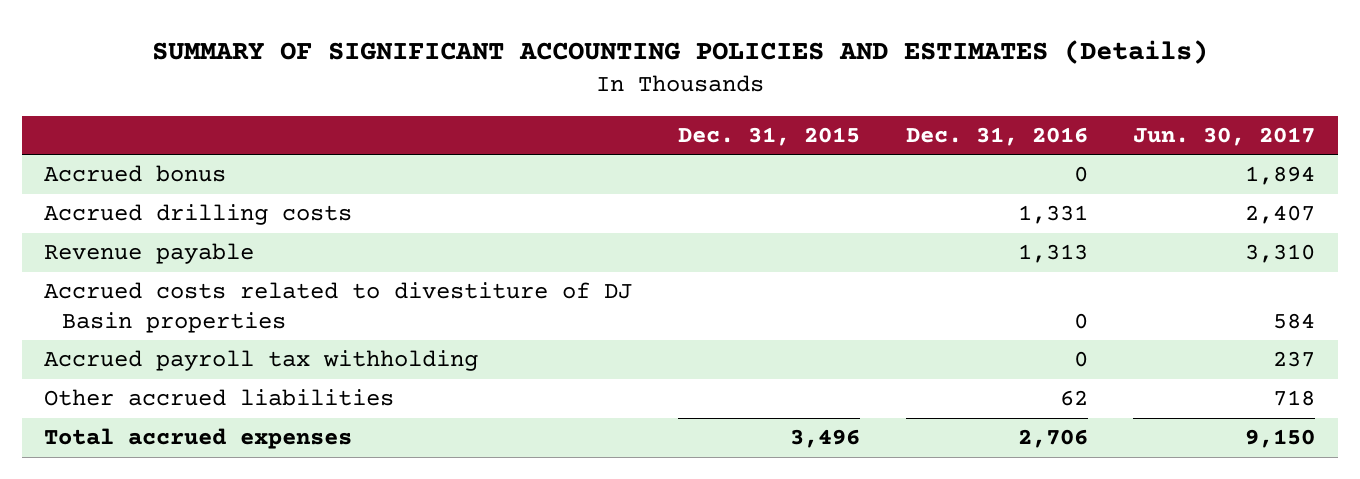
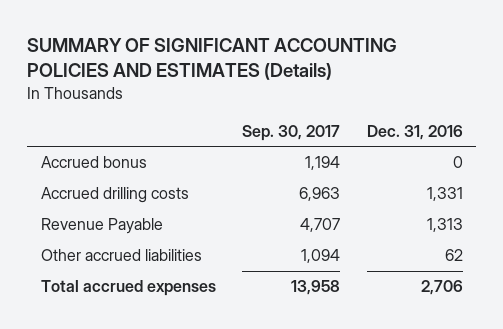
[677,126,860,146] Dec. 31, 2015 -> none
[1133,126,1316,146] Jun. 30, 2017 -> none
none -> [242,124,341,141] Sep. 30, 2017
[44,282,633,333] Accrued costs related to divestiture of DJ Basin properties -> none
[44,350,479,372] Accrued payroll tax withholding -> none
[44,243,255,265] Revenue payable -> [40,218,163,235] Revenue Payable

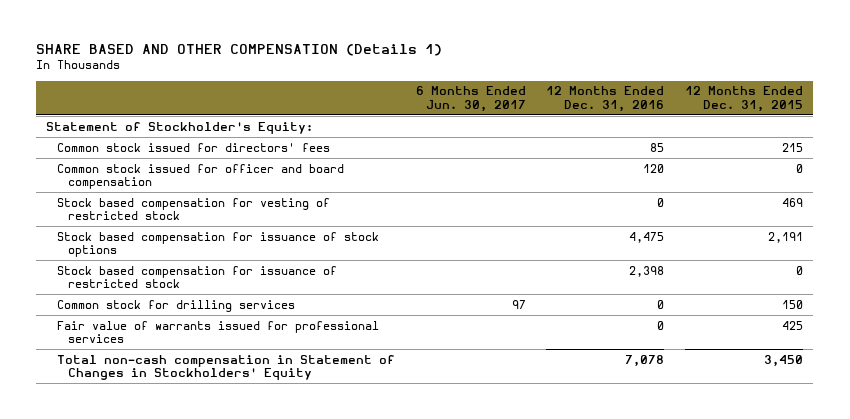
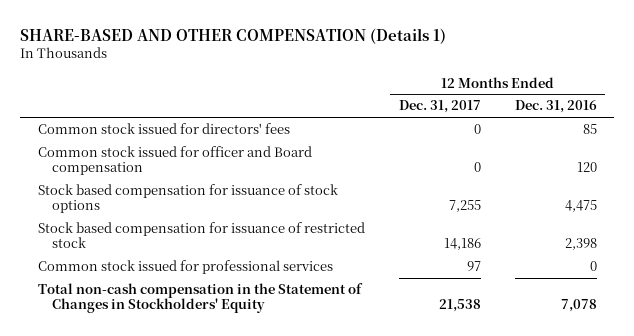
[36,43,443,56] SHARE BASED AND OTHER COMPENSATION (Details 1) -> [20,27,447,44] SHARE-BASED AND OTHER COMPENSATION (Details 1)
[415,86,526,112] 6 Months Ended Jun. 30, 2017 -> none
[685,86,804,112] 12 Months Ended Dec. 31, 2015 -> none
none -> [398,100,481,114] Dec. 31, 2017
[46,121,314,134] Statement of Stockholder's Equity: -> none
[57,197,331,221] Stock based compensation for vesting of restricted stock -> none
[57,163,345,190] Common stock issued for officer and board compensation -> [37,146,312,176] Common stock issued for officer and Board compensation
[57,320,380,344] Fair value of warrants issued for professional services -> none
[57,299,296,312] Common stock for drilling services -> [37,260,333,275] Common stock issued for professional services
[57,354,396,381] Total non-cash compensation in Statement of Changes in Stockholders' Equity -> [37,283,363,314] Total non-cash compensation in the Statement of Changes in Stockholders' Equity

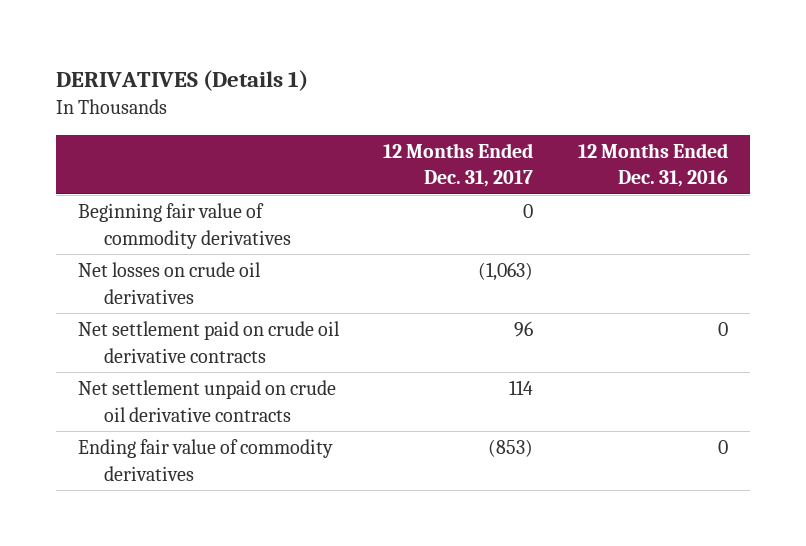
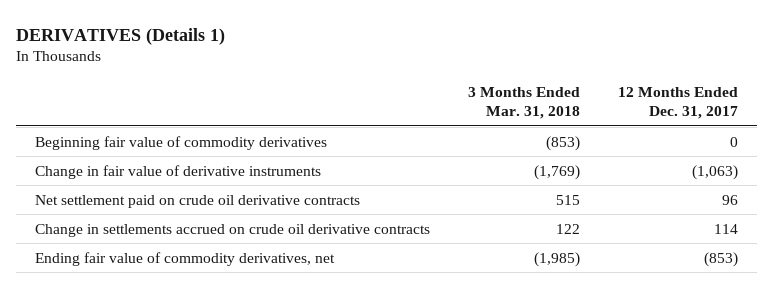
[577,143,728,188] 12 Months Ended Dec. 31, 2016 -> none
none -> [467,86,580,120] 3 Months Ended Mar. 31, 2018
[78,262,262,304] Net losses on crude oil derivatives -> [35,164,322,179] Change in fair value of derivative instruments
[78,380,337,422] Net settlement unpaid on crude oil derivative contracts -> [35,223,431,237] Change in settlements accrued on crude oil derivative contracts
[78,439,334,481] Ending fair value of commodity derivatives -> [35,251,336,266] Ending fair value of commodity derivatives, net

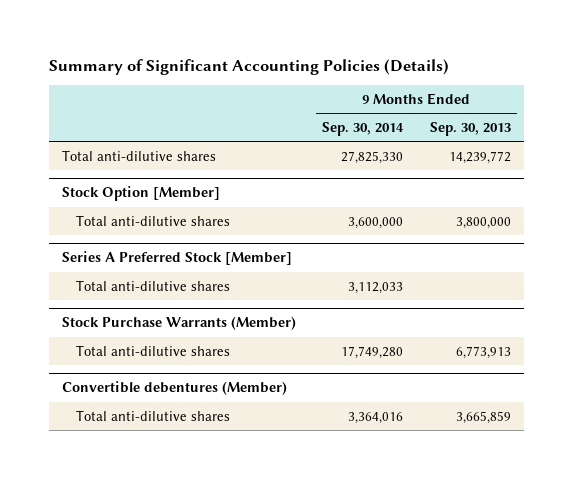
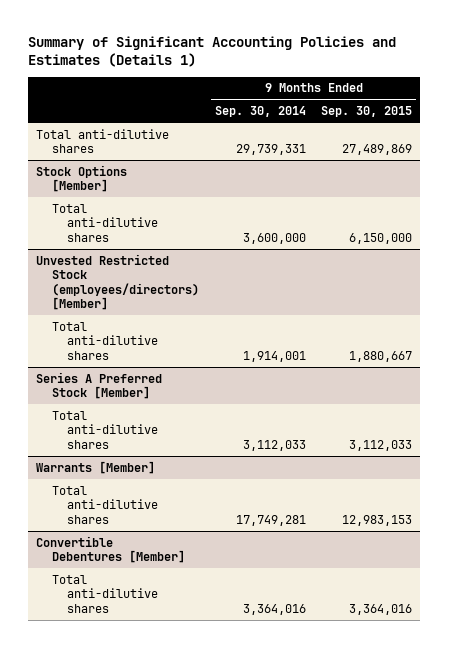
[48,58,449,75] Summary of Significant Accounting Policies (Details) -> [28,35,397,67] Summary of Significant Accounting Policies and Estimates (Details 1)
[429,121,511,136] Sep. 30, 2013 -> none
none -> [321,106,413,118] Sep. 30, 2015
[341,150,404,164] 27,825,330 -> [235,144,306,156] 29,739,331
[61,186,220,202] Stock Option [Member] -> [36,164,128,193] Stock Options [Member]
none -> [36,253,199,311] Unvested Restricted Stock (employees/directors) [Member]
none -> [51,321,159,360] Total anti-dilutive shares
[61,316,296,331] Stock Purchase Warrants (Member) -> [36,460,156,474] Warrants [Member]
[341,345,404,359] 17,749,280 -> [235,514,306,526] 17,749,281
[61,381,287,396] Convertible debentures (Member) -> [36,535,185,564] Convertible Debentures [Member]

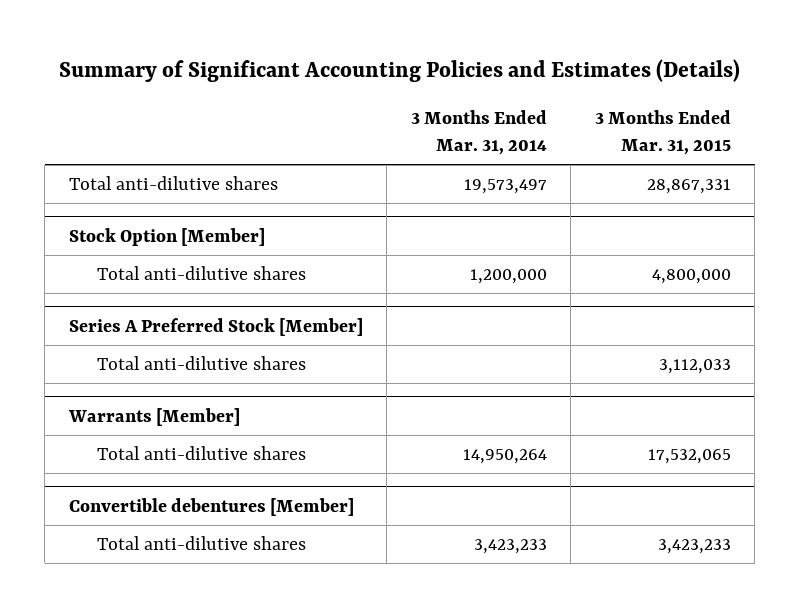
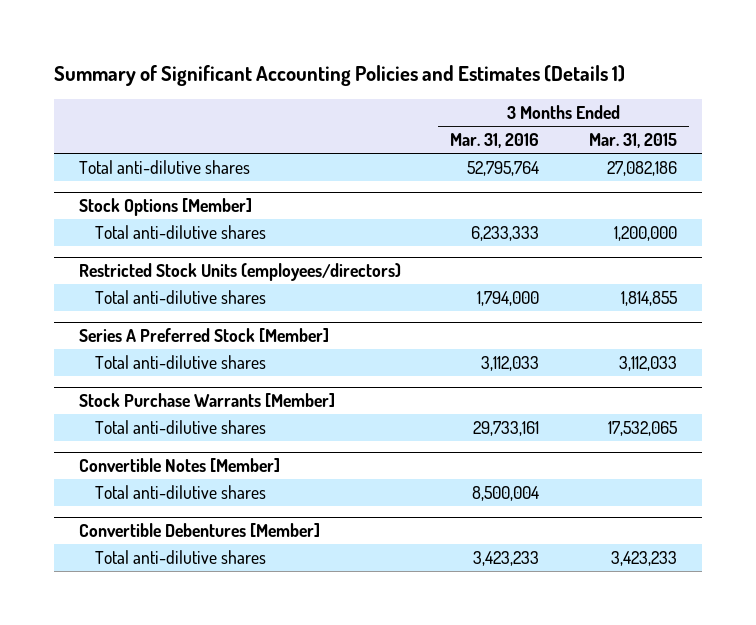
[58,59,740,83] Summary of Significant Accounting Policies and Estimates (Details) -> [53,65,625,87] Summary of Significant Accounting Policies and Estimates (Details 1)
[410,109,547,156] 3 Months Ended Mar. 31, 2014 -> none
none -> [450,133,540,149] Mar. 31, 2016
[646,179,731,195] 28,867,331 -> [607,160,678,176] 27,082,186
[68,227,265,246] Stock Option [Member] -> [78,198,252,217] Stock Options [Member]
[651,269,731,285] 4,800,000 -> [614,225,678,241] 1,200,000
none -> [78,263,401,282] Restricted Stock Units (employees/directors)
none -> [94,289,266,304] Total anti-dilutive shares
[67,407,240,426] Warrants [Member] -> [78,393,335,408] Stock Purchase Warrants [Member]
none -> [78,458,280,473] Convertible Notes [Member]
none -> [94,484,266,499] Total anti-dilutive shares
[68,497,354,516] Convertible debentures [Member] -> [78,523,320,538] Convertible Debentures [Member]

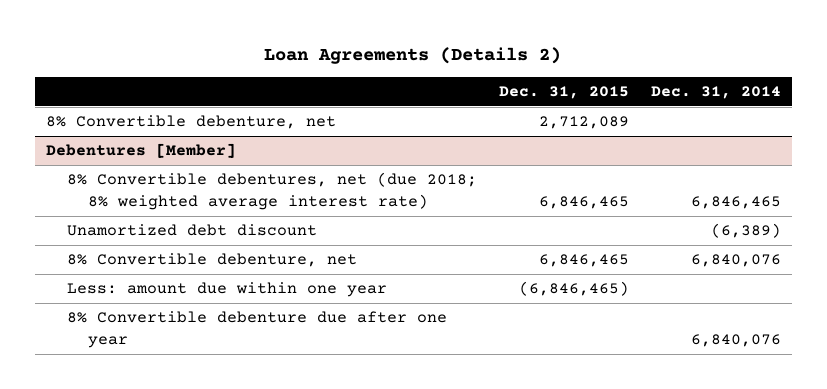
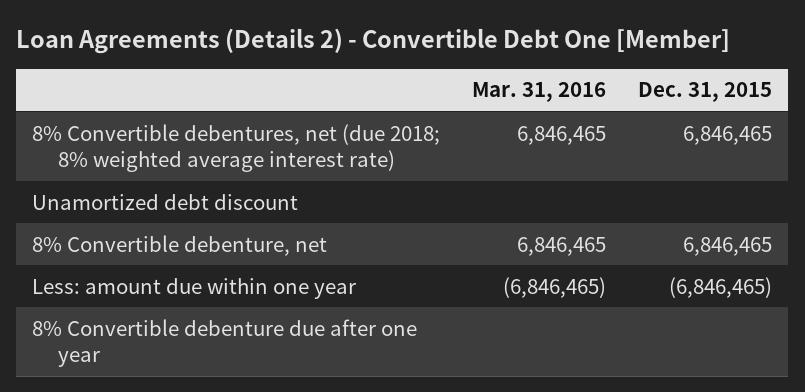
[264,47,562,65] Loan Agreements (Details 2) -> [16,28,731,55] Loan Agreements (Details 2) - Convertible Debt One [Member]
[650,86,781,100] Dec. 31, 2014 -> none
none -> [472,82,607,103] Mar. 31, 2016
[45,115,336,130] 8% Convertible debenture, net -> none
[45,143,236,159] Debentures [Member] -> none

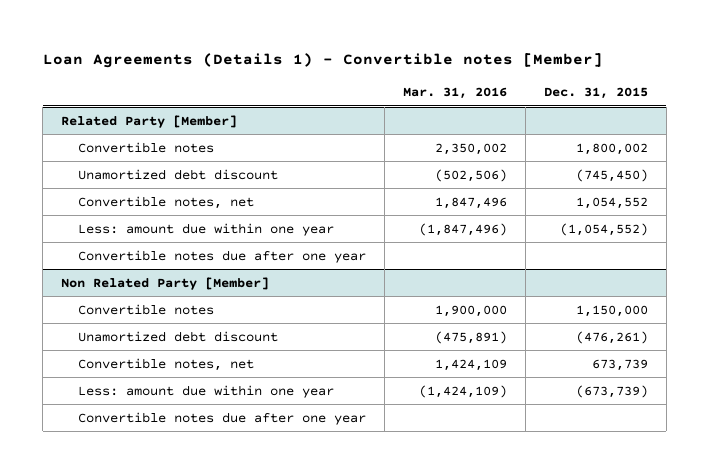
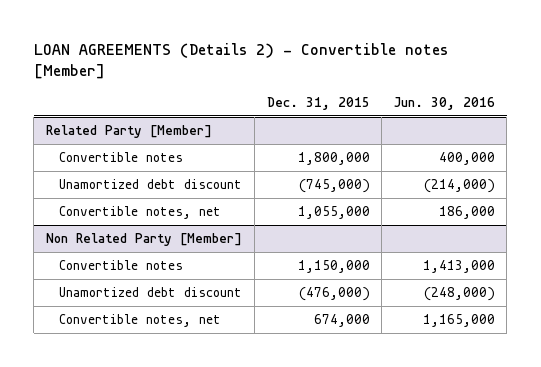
[42,53,603,69] Loan Agreements (Details 1) - Convertible notes [Member] -> [33,42,448,79] LOAN AGREEMENTS (Details 2) - Convertible notes [Member]
[402,87,507,100] Mar. 31, 2016 -> none
none -> [393,97,495,111] Jun. 30, 2016
[77,222,334,236] Less: amount due within one year -> none
[77,249,366,263] Convertible notes due after one year -> none
[575,142,648,155] 1,800,002 -> [297,151,370,165] 1,800,000
[575,168,648,182] (745,450) -> [298,178,370,193] (745,000)
[575,196,648,209] 1,054,552 -> [297,205,370,219] 1,055,000
[77,384,334,398] Less: amount due within one year -> none
[77,411,366,425] Convertible notes due after one year -> none
[575,330,648,344] (476,261) -> [298,286,370,301] (476,000)
[591,358,648,371] 673,739 -> [313,313,370,327] 674,000

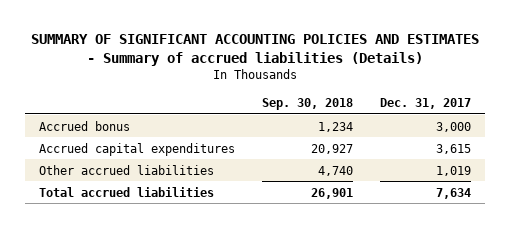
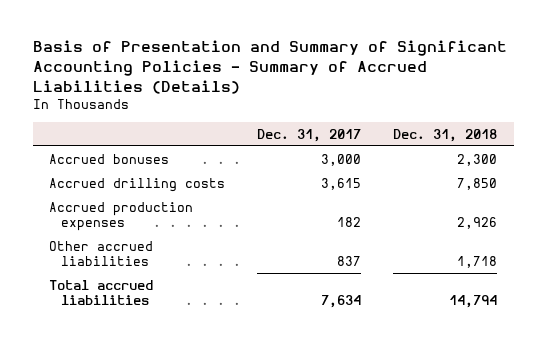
[31,34,480,67] SUMMARY OF SIGNIFICANT ACCOUNTING POLICIES AND ESTIMATES - Summary of accrued liabilities (Details) -> [32,40,507,94] Basis of Presentation and Summary of Significant Accounting Policies - Summary of Accrued Liabilities (Details)
[262,98,354,111] Sep. 30, 2018 -> none
none -> [393,128,498,142] Dec. 31, 2018
[38,120,130,131] Accrued bonus -> [48,153,169,164] Accrued bonuses
[38,142,235,156] Accrued capital expenditures -> [48,177,225,192] Accrued drilling costs
none -> [48,201,193,231] Accrued production expenses
[436,165,472,176] 1,019 -> [337,255,362,266] 837

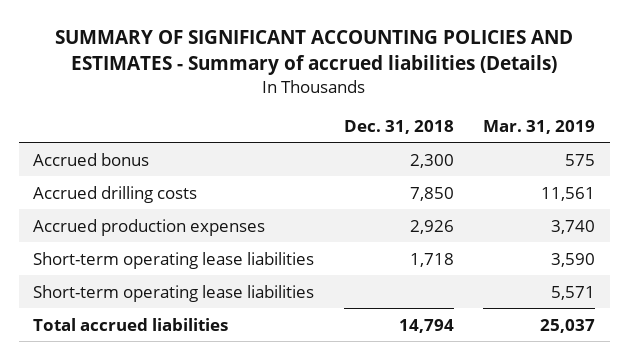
[32,40,507,94] Basis of Presentation and Summary of Significant Accounting Policies - Summary of Accrued Liabilities (Details) -> [55,30,574,76] SUMMARY OF SIGNIFICANT ACCOUNTING POLICIES AND ESTIMATES - Summary of accrued liabilities (Details)
[257,128,362,142] Dec. 31, 2017 -> none
none -> [483,119,596,134] Mar. 31, 2019
[48,153,169,164] Accrued bonuses -> [33,152,150,166] Accrued bonus
[48,240,153,266] Other accrued liabilities -> [33,251,315,269] Short-term operating lease liabilities
none -> [33,284,315,302] Short-term operating lease liabilities

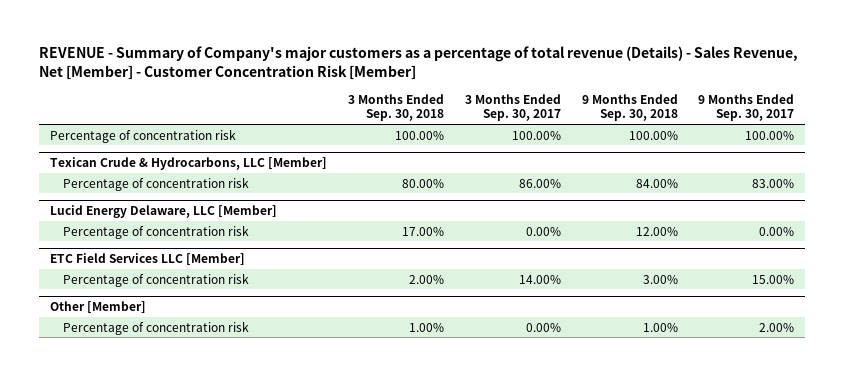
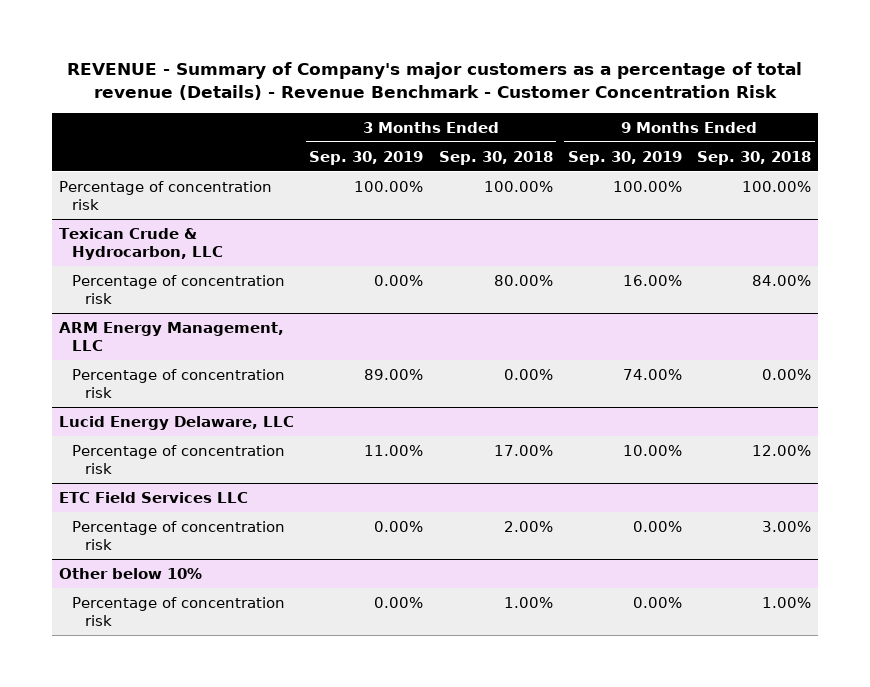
[39,46,799,81] REVENUE - Summary of Company's major customers as a percentage of total revenue (Details) - Sales Revenue, Net [Member] - Customer Concentration Risk [Member] -> [67,61,803,100] REVENUE - Summary of Company's major customers as a percentage of total revenue (Details) - Revenue Benchmark - Customer Concentration Risk
[464,93,561,122] 3 Months Ended Sep. 30, 2017 -> none
[698,93,795,122] 9 Months Ended Sep. 30, 2017 -> none
none -> [309,150,424,165] Sep. 30, 2019
none -> [567,150,682,165] Sep. 30, 2019
[49,156,327,170] Texican Crude & Hydrocarbons, LLC [Member] -> [59,227,224,260] Texican Crude & Hydrocarbon, LLC
[49,204,277,218] Lucid Energy Delaware, LLC [Member] -> [59,321,285,351] ARM Energy Management, LLC
none -> [72,368,286,398] Percentage of concentration risk
none -> [59,415,295,430] Lucid Energy Delaware, LLC
[49,252,245,265] ETC Field Services LLC [Member] -> [59,491,249,503] ETC Field Services LLC
[49,300,146,313] Other [Member] -> [59,567,203,579] Other below 10%

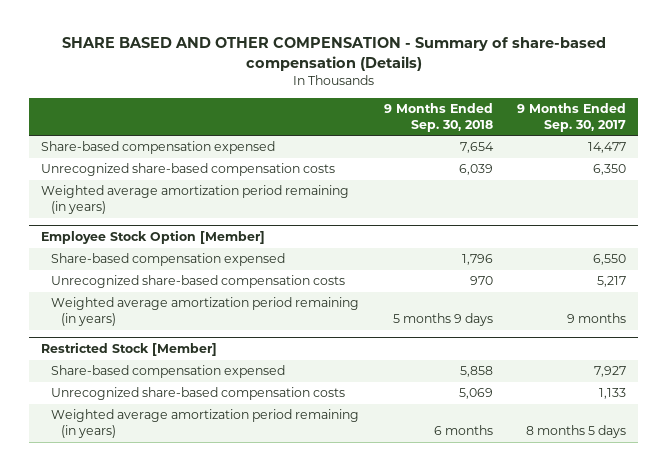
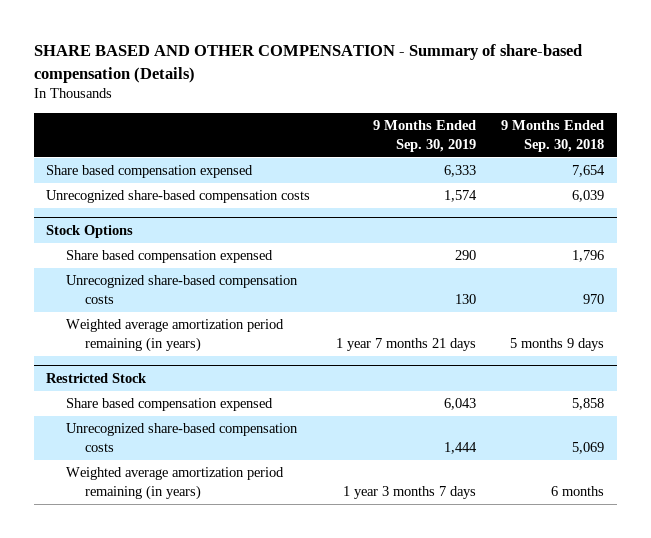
[516,102,626,132] 9 Months Ended Sep. 30, 2017 -> none
none -> [372,120,476,152] 9 Months Ended Sep. 30, 2019
[41,141,276,155] Share-based compensation expensed -> [46,165,254,179] Share based compensation expensed
[41,185,350,215] Weighted average amortization period remaining (in years) -> none
[41,230,266,245] Employee Stock Option [Member] -> [46,224,134,238] Stock Options
[51,253,286,267] Share-based compensation expensed -> [65,250,273,264] Share based compensation expensed
[41,342,218,357] Restricted Stock [Member] -> [46,372,148,383] Restricted Stock
[51,365,286,379] Share-based compensation expensed -> [65,398,273,412] Share based compensation expensed

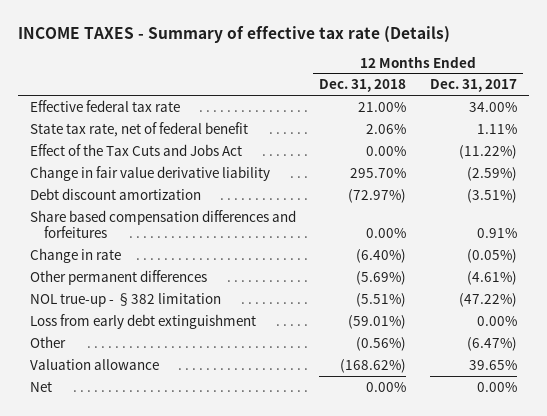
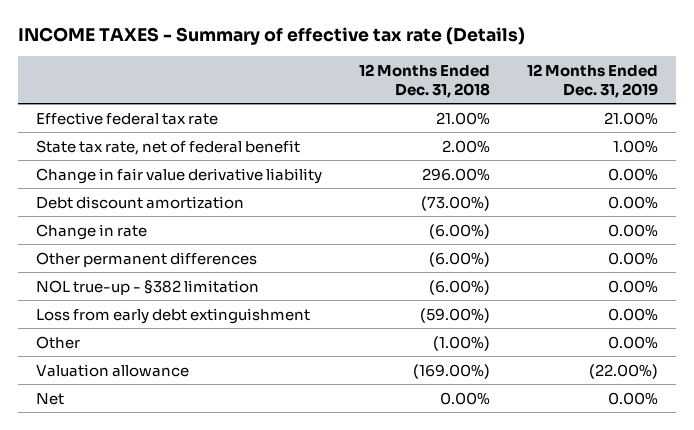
[429,79,517,93] Dec. 31, 2017 -> none
none -> [526,63,658,98] 12 Months Ended Dec. 31, 2019
[29,143,242,156] Effect of the Tax Cuts and Jobs Act -> none
[29,209,296,239] Share based compensation differences and forfeitures -> none
[366,123,407,134] 2.06% -> [441,139,490,153] 2.00%
[350,167,407,178] 295.70% -> [421,167,490,181] 296.00%
[348,188,407,203] (72.97%) -> [420,195,490,211] (73.00%)
[356,248,407,263] (6.40%) -> [428,223,490,239] (6.00%)
[356,270,407,285] (5.69%) -> [428,251,490,267] (6.00%)
[356,292,407,307] (5.51%) -> [428,279,490,295] (6.00%)
[348,314,407,329] (59.01%) -> [419,307,490,323] (59.00%)
[356,336,407,351] (0.56%) -> [432,335,490,351] (1.00%)
[340,358,407,373] (168.62%) -> [412,363,490,379] (169.00%)

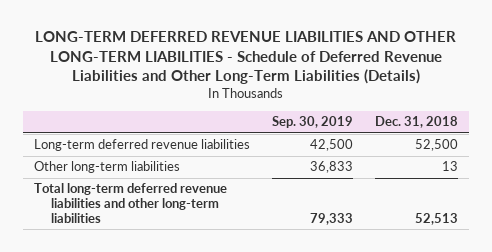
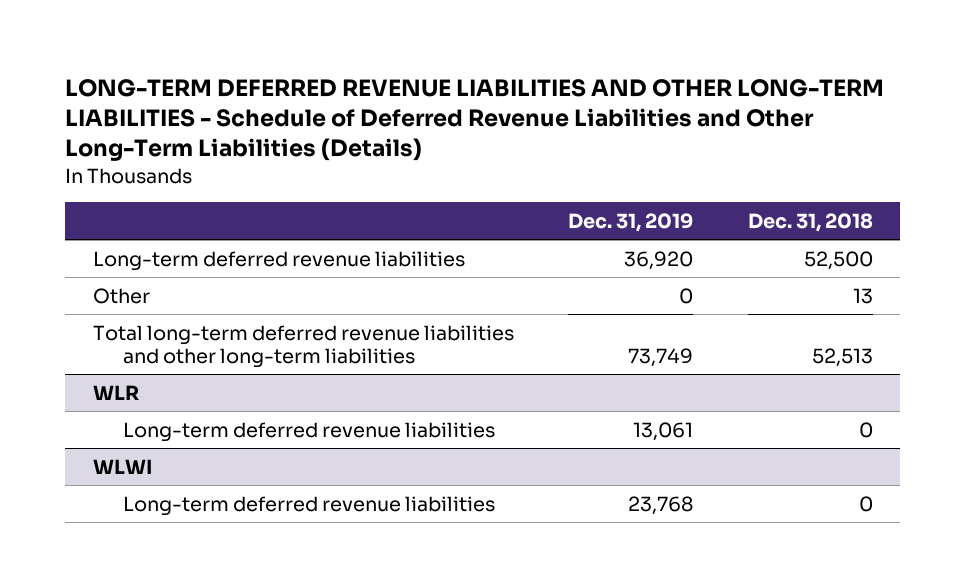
[271,116,353,129] Sep. 30, 2019 -> none
none -> [568,213,694,233] Dec. 31, 2019
[33,161,180,174] Other long-term liabilities -> [92,287,150,304] Other
none -> [92,384,139,400] WLR
none -> [122,421,495,442] Long-term deferred revenue liabilities
none -> [92,458,152,474] WLWI
none -> [122,495,495,516] Long-term deferred revenue liabilities

